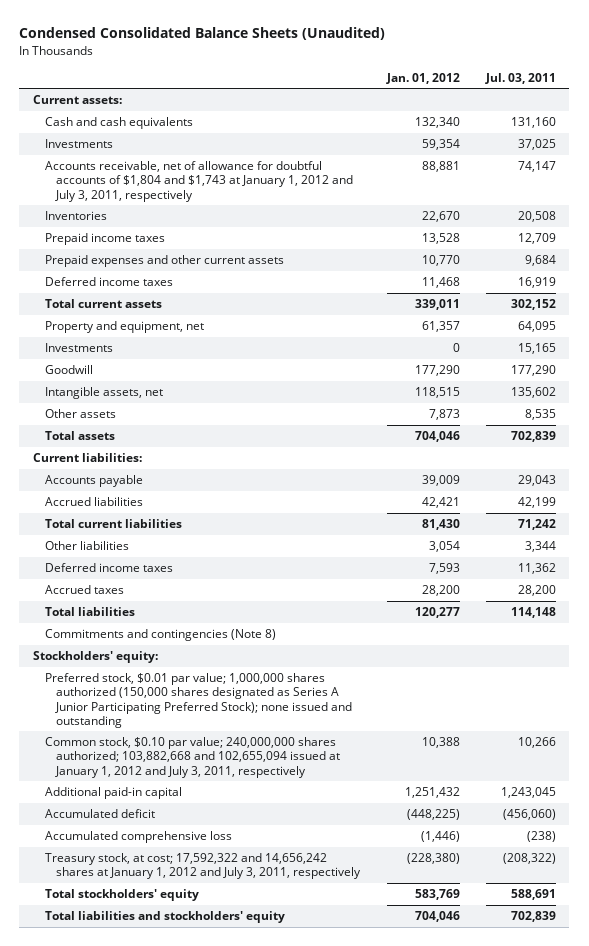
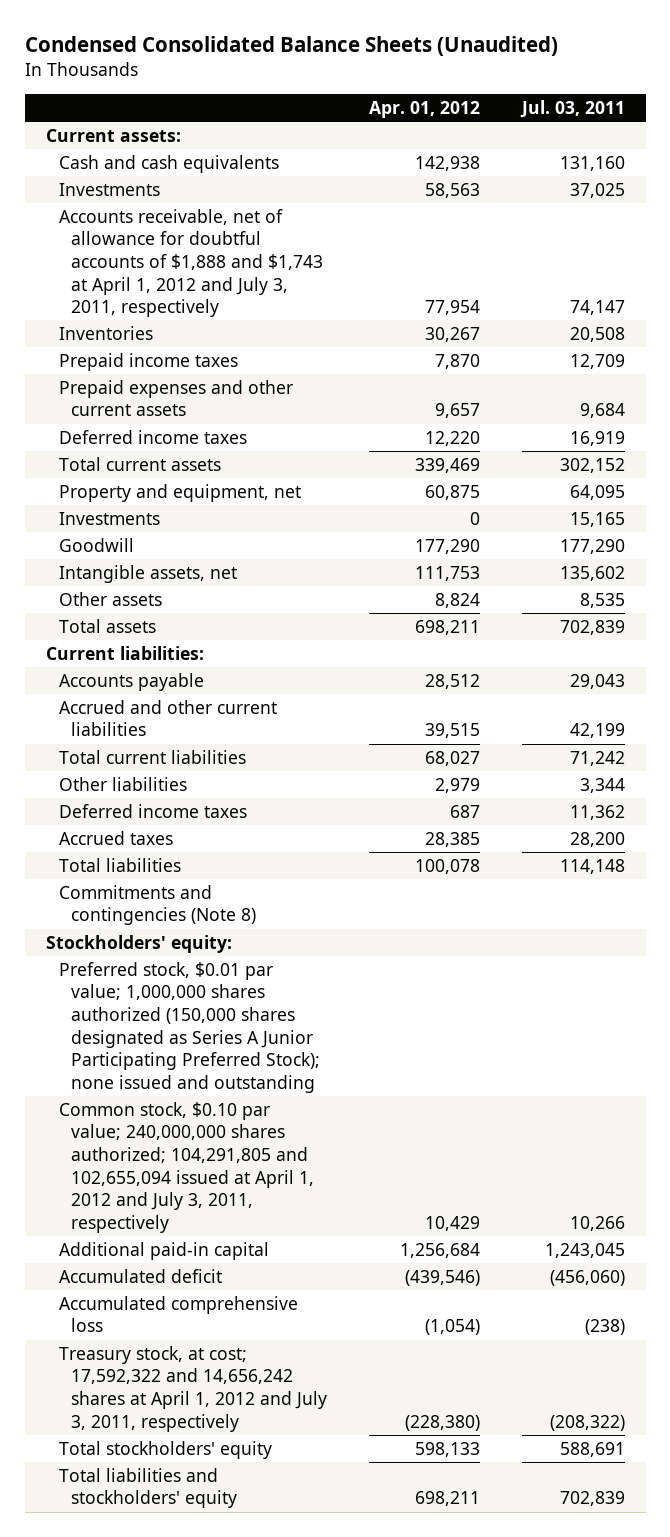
[385,72,460,84] Jan. 01, 2012 -> none
none -> [369,100,481,118] Apr. 01, 2012
[44,161,354,202] Accounts receivable, net of allowance for doubtful accounts of $1,804 and $1,743 at January 1, 2012 and July 3, 2011, respectively -> [58,208,324,318] Accounts receivable, net of allowance for doubtful accounts of $1,888 and $1,743 at April 1, 2012 and July 3, 2011, respectively
[44,497,143,507] Accrued liabilities -> [58,699,277,737] Accrued and other current liabilities
[44,737,341,778] Common stock, $0.10 par value; 240,000,000 shares authorized; 103,882,668 and 102,655,094 issued at January 1, 2012 and July 3, 2011, respectively -> [58,1101,315,1233] Common stock, $0.10 par value; 240,000,000 shares authorized; 104,291,805 and 102,655,094 issued at April 1, 2012 and July 3, 2011, respectively
[44,853,362,880] Treasury stock, at cost; 17,592,322 and 14,656,242 shares at January 1, 2012 and July 3, 2011, respectively -> [58,1345,328,1432] Treasury stock, at cost; 17,592,322 and 14,656,242 shares at April 1, 2012 and July 3, 2011, respectively

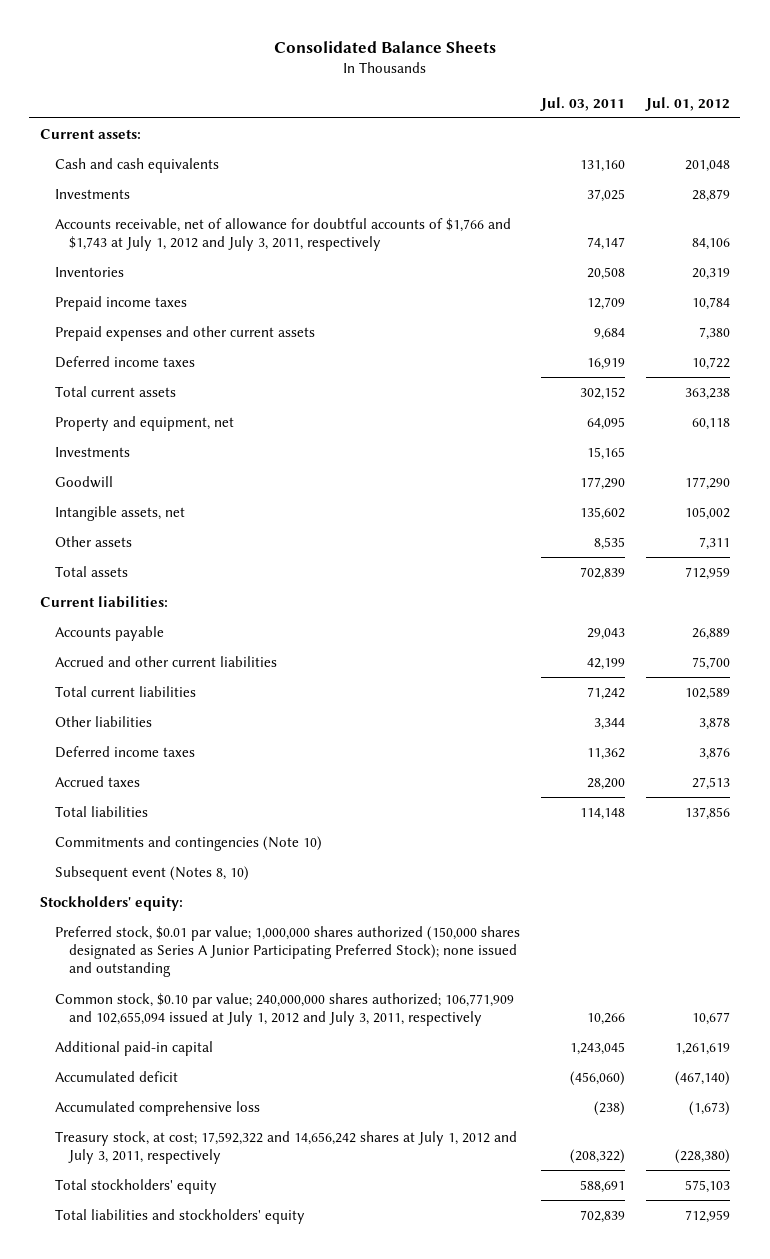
[24,36,558,57] Condensed Consolidated Balance Sheets (Unaudited) -> [273,40,496,53] Consolidated Balance Sheets
[369,100,481,118] Apr. 01, 2012 -> none
none -> [644,96,730,111] Jul. 01, 2012
[58,208,324,318] Accounts receivable, net of allowance for doubtful accounts of $1,888 and $1,743 at April 1, 2012 and July 3, 2011, respectively -> [54,217,511,252] Accounts receivable, net of allowance for doubtful accounts of $1,766 and $1,743 at July 1, 2012 and July 3, 2011, respectively
[58,884,257,926] Commitments and contingencies (Note 8) -> [54,835,322,851] Commitments and contingencies (Note 10)
none -> [54,865,249,881] Subsequent event (Notes 8, 10)
[58,1101,315,1233] Common stock, $0.10 par value; 240,000,000 shares authorized; 104,291,805 and 102,655,094 issued at April 1, 2012 and July 3, 2011, respectively -> [54,992,514,1027] Common stock, $0.10 par value; 240,000,000 shares authorized; 106,771,909 and 102,655,094 issued at July 1, 2012 and July 3, 2011, respectively
[58,1345,328,1432] Treasury stock, at cost; 17,592,322 and 14,656,242 shares at April 1, 2012 and July 3, 2011, respectively -> [54,1130,517,1165] Treasury stock, at cost; 17,592,322 and 14,656,242 shares at July 1, 2012 and July 3, 2011, respectively

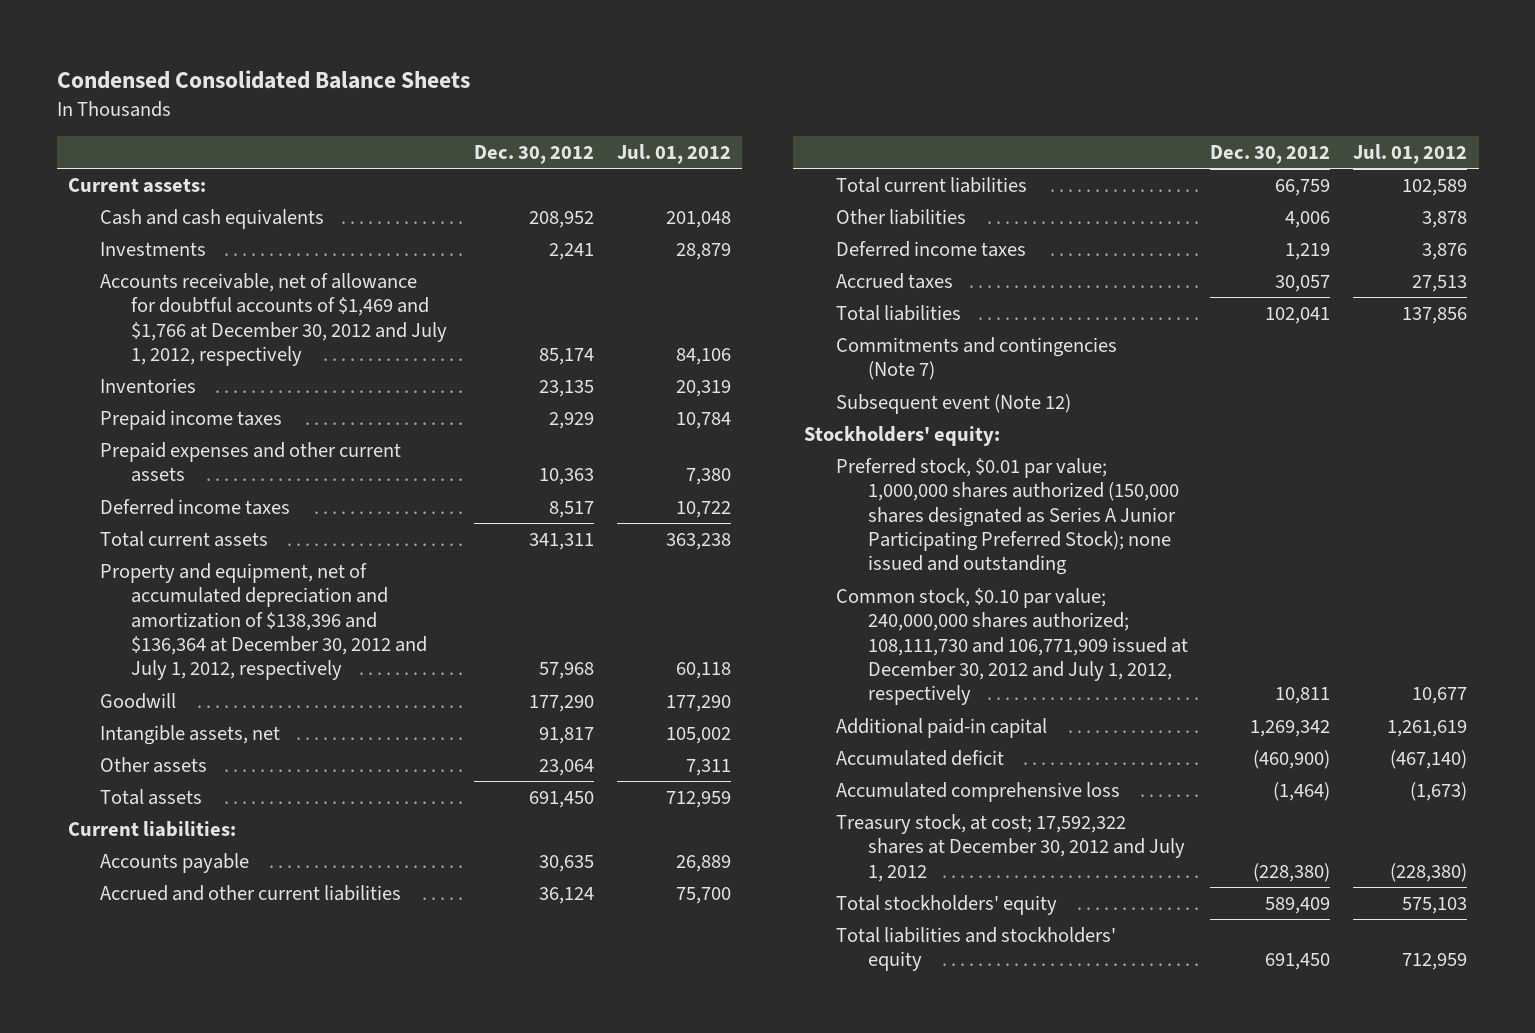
[273,40,496,53] Consolidated Balance Sheets -> [56,70,470,90] Condensed Consolidated Balance Sheets
[539,96,625,111] Jul. 03, 2011 -> none
none -> [474,144,595,164] Dec. 30, 2012
[54,217,511,252] Accounts receivable, net of allowance for doubtful accounts of $1,766 and $1,743 at July 1, 2012 and July 3, 2011, respectively -> [99,272,448,366] Accounts receivable, net of allowance for doubtful accounts of $1,469 and $1,766 at December 30, 2012 and July 1, 2012, respectively
[54,446,130,457] Investments -> none
[54,415,234,431] Property and equipment, net -> [99,562,428,681] Property and equipment, net of accumulated depreciation and amortization of $138,396 and $136,364 at December 30, 2012 and July 1, 2012, respectively
[54,835,322,851] Commitments and contingencies (Note 10) -> [836,336,1118,381] Commitments and contingencies (Note 7)
[54,865,249,881] Subsequent event (Notes 8, 10) -> [836,393,1072,414] Subsequent event (Note 12)
[54,992,514,1027] Common stock, $0.10 par value; 240,000,000 shares authorized; 106,771,909 and 102,655,094 issued at July 1, 2012 and July 3, 2011, respectively -> [836,587,1188,706] Common stock, $0.10 par value; 240,000,000 shares authorized; 108,111,730 and 106,771,909 issued at December 30, 2012 and July 1, 2012, respectively
[54,1130,517,1165] Treasury stock, at cost; 17,592,322 and 14,656,242 shares at July 1, 2012 and July 3, 2011, respectively -> [836,813,1185,882] Treasury stock, at cost; 17,592,322 shares at December 30, 2012 and July 1, 2012

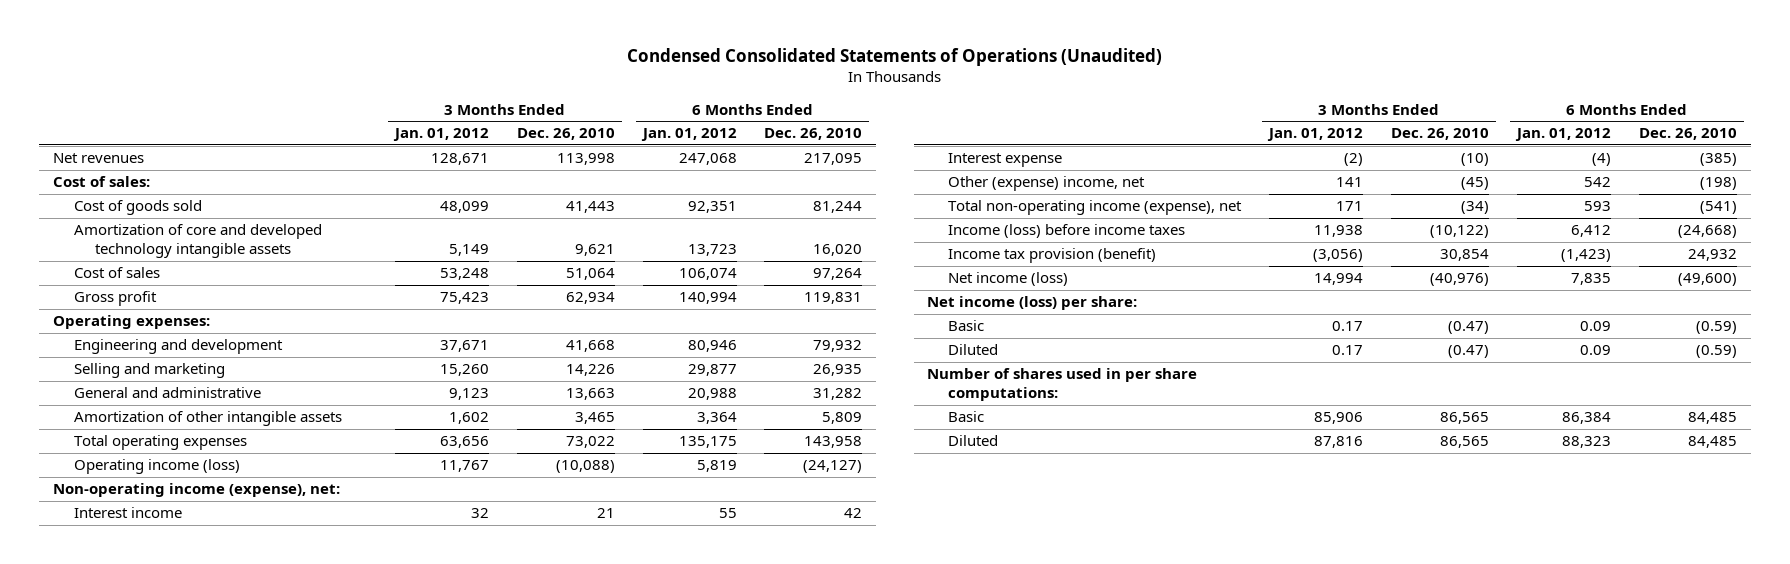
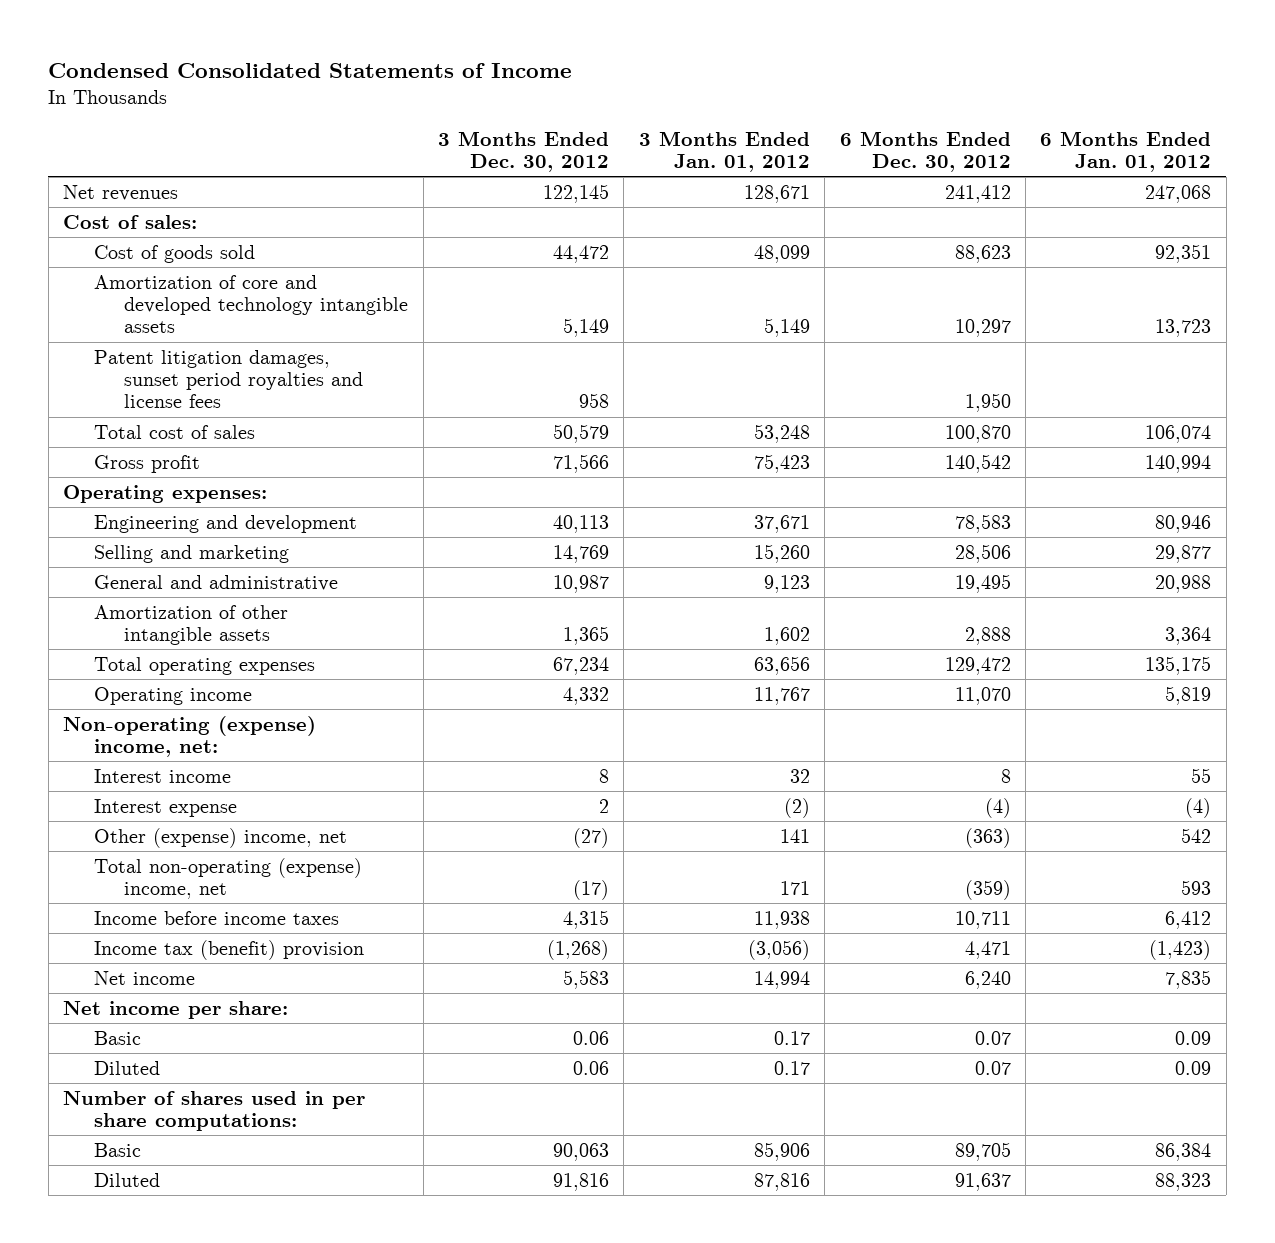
[626,48,1162,67] Condensed Consolidated Statements of Operations (Unaudited) -> [48,63,573,79] Condensed Consolidated Statements of Income
[516,128,615,141] Dec. 26, 2010 -> none
[764,128,863,141] Dec. 26, 2010 -> none
none -> [437,130,609,172] 3 Months Ended Dec. 30, 2012
none -> [839,130,1011,172] 6 Months Ended Dec. 30, 2012
none -> [93,349,364,409] Patent litigation damages, sunset period royalties and license fees
[73,267,160,279] Cost of sales -> [93,424,255,439] Total cost of sales
[73,459,240,475] Operating income (loss) -> [93,686,252,705] Operating income
[53,483,341,498] Non-operating income (expense), net: -> [63,715,317,757] Non-operating (expense) income, net:
[948,200,1243,216] Total non-operating income (expense), net -> [93,857,362,899] Total non-operating (expense) income, net
[948,224,1186,239] Income (loss) before income taxes -> [93,910,339,925] Income before income taxes
[948,248,1157,264] Income tax provision (benefit) -> [93,939,364,960] Income tax (benefit) provision
[948,272,1069,287] Net income (loss) -> [93,970,195,985] Net income
[927,296,1138,311] Net income (loss) per share: -> [63,1000,289,1019] Net income per share:

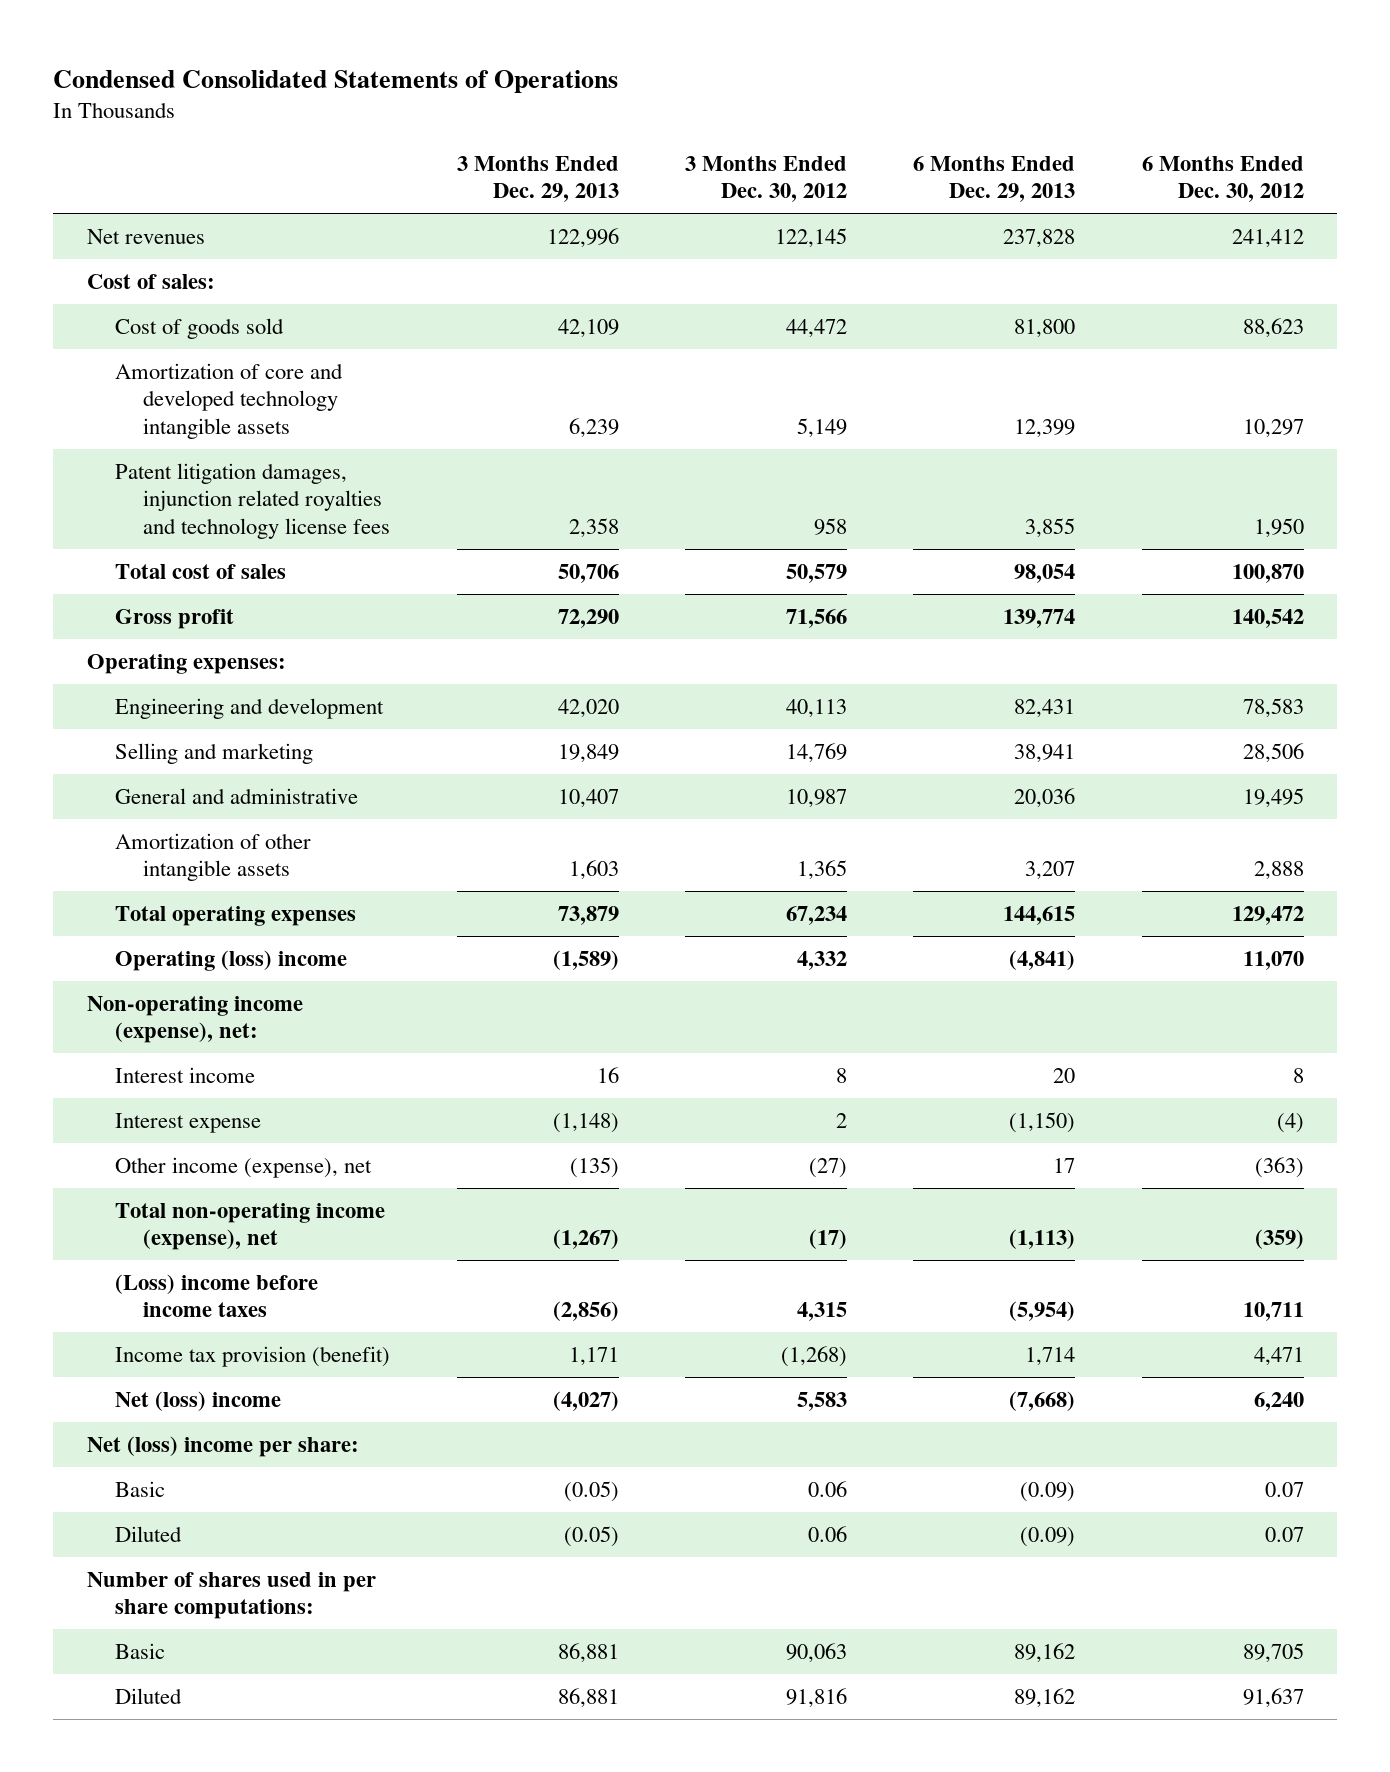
[48,63,573,79] Condensed Consolidated Statements of Income -> [53,70,619,94] Condensed Consolidated Statements of Operations
[638,130,810,172] 3 Months Ended Jan. 01, 2012 -> none
[1040,130,1212,172] 6 Months Ended Jan. 01, 2012 -> none
none -> [456,155,619,203] 3 Months Ended Dec. 29, 2013
none -> [913,155,1076,203] 6 Months Ended Dec. 29, 2013
[93,349,364,409] Patent litigation damages, sunset period royalties and license fees -> [114,462,391,539] Patent litigation damages, injunction related royalties and technology license fees
[93,686,252,705] Operating income -> [114,949,347,971] Operating (loss) income
[63,715,317,757] Non-operating (expense) income, net: -> [86,995,303,1044] Non-operating income (expense), net:
[93,827,347,848] Other (expense) income, net -> [114,1156,372,1178] Other income (expense), net
[93,857,362,899] Total non-operating (expense) income, net -> [114,1202,385,1251] Total non-operating income (expense), net
[93,910,339,925] Income before income taxes -> [114,1273,318,1318] (Loss) income before income taxes
[93,939,364,960] Income tax (benefit) provision -> [114,1345,390,1367] Income tax provision (benefit)
[93,970,195,985] Net income -> [114,1390,281,1411] Net (loss) income
[63,1000,289,1019] Net income per share: -> [86,1435,359,1457] Net (loss) income per share:

